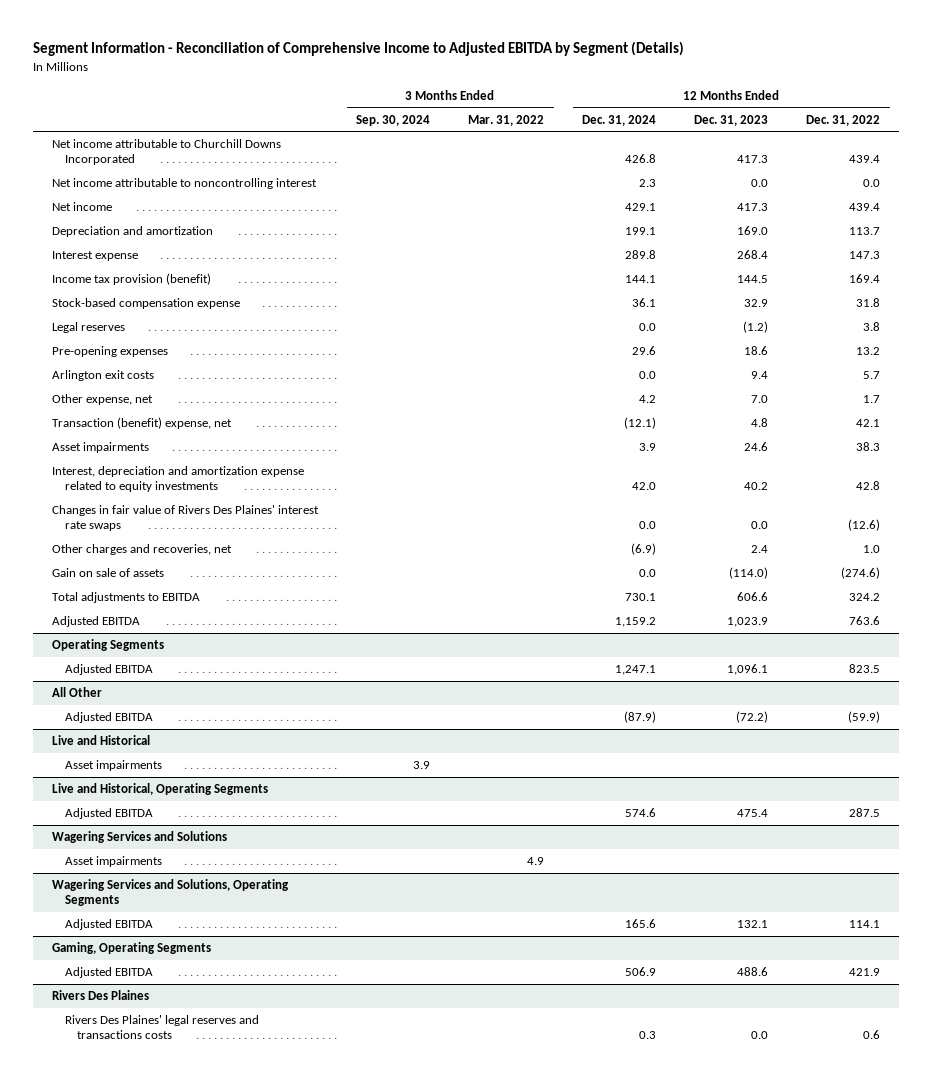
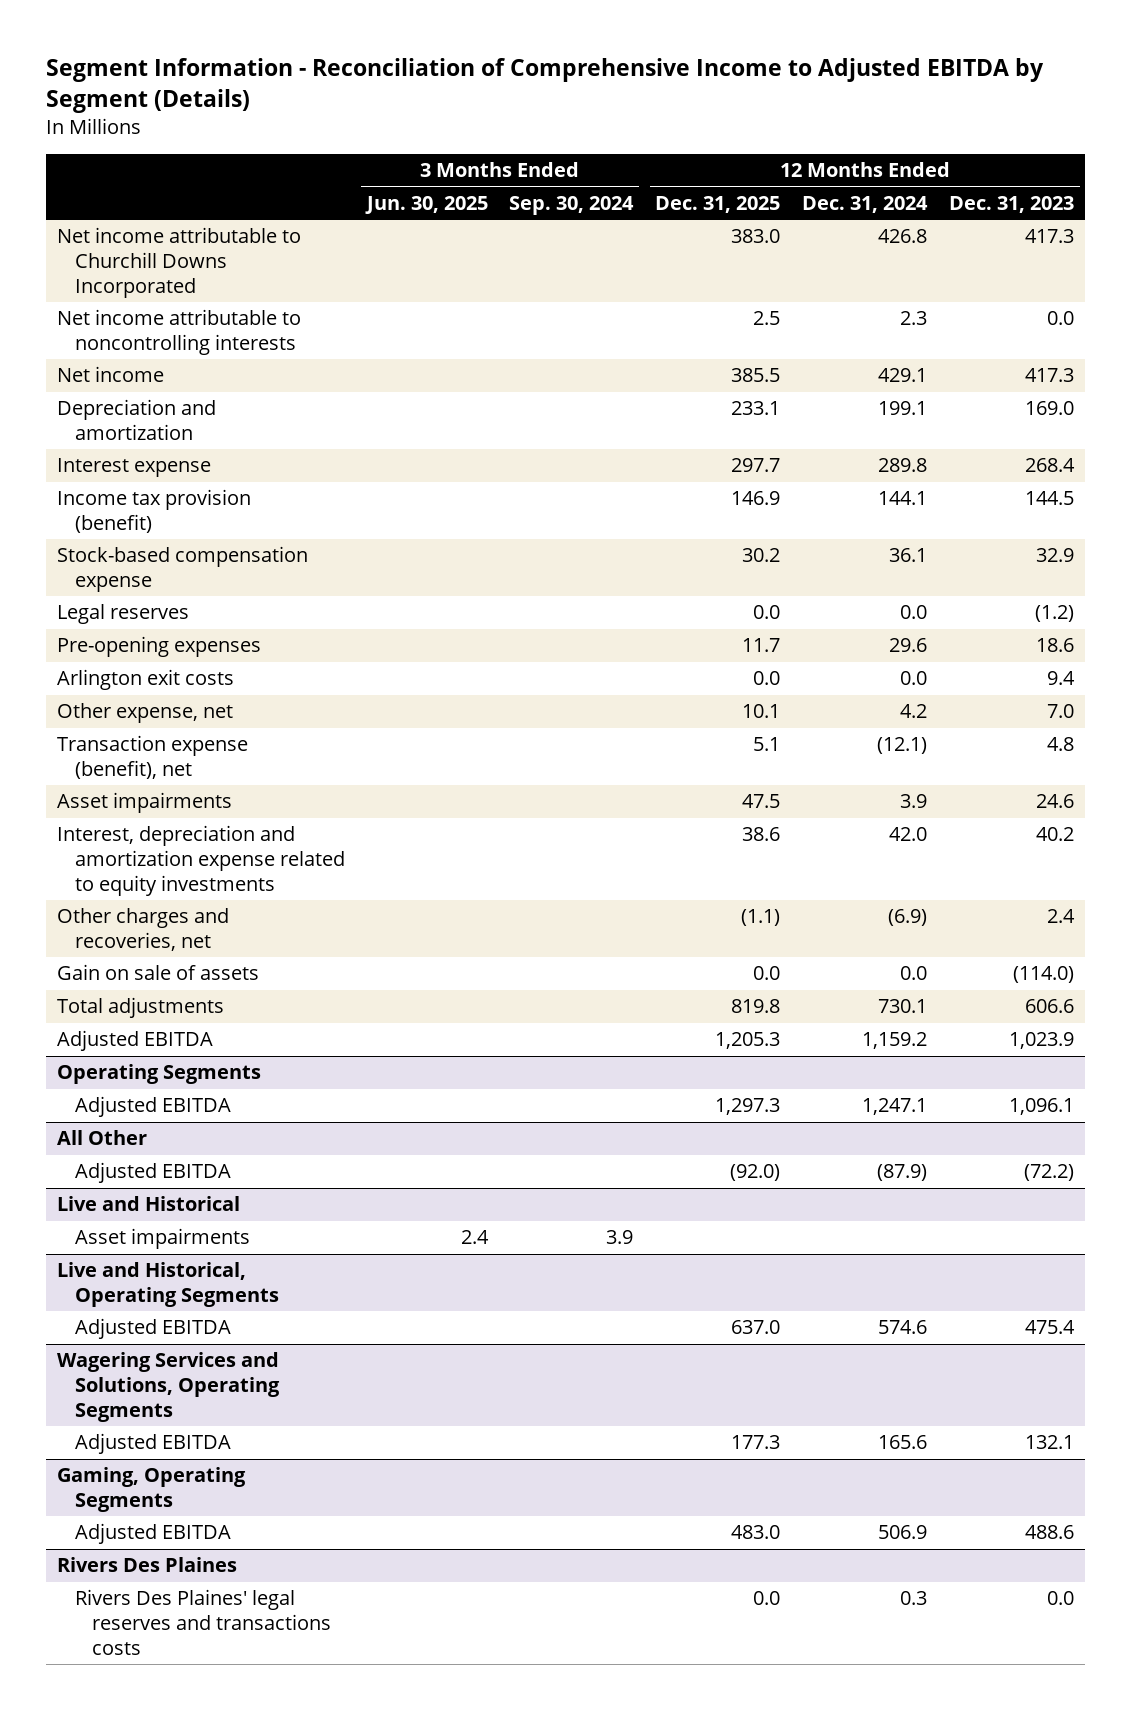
[468,114,545,126] Mar. 31, 2022 -> none
[806,114,881,126] Dec. 31, 2022 -> none
none -> [364,195,488,214] Jun. 30, 2025
none -> [655,195,781,213] Dec. 31, 2025
[52,178,318,190] Net income attributable to noncontrolling interest -> [56,309,301,355] Net income attributable to noncontrolling interests
[52,417,233,430] Transaction (benefit) expense, net -> [56,735,248,779] Transaction expense (benefit), net
[52,505,320,532] Changes in fair value of Rivers Des Plaines' interest rate swaps -> none
[52,592,201,604] Total adjustments to EBITDA -> [56,997,224,1019] Total adjustments
[52,831,228,844] Wagering Services and Solutions -> none
[64,856,162,868] Asset impairments -> none

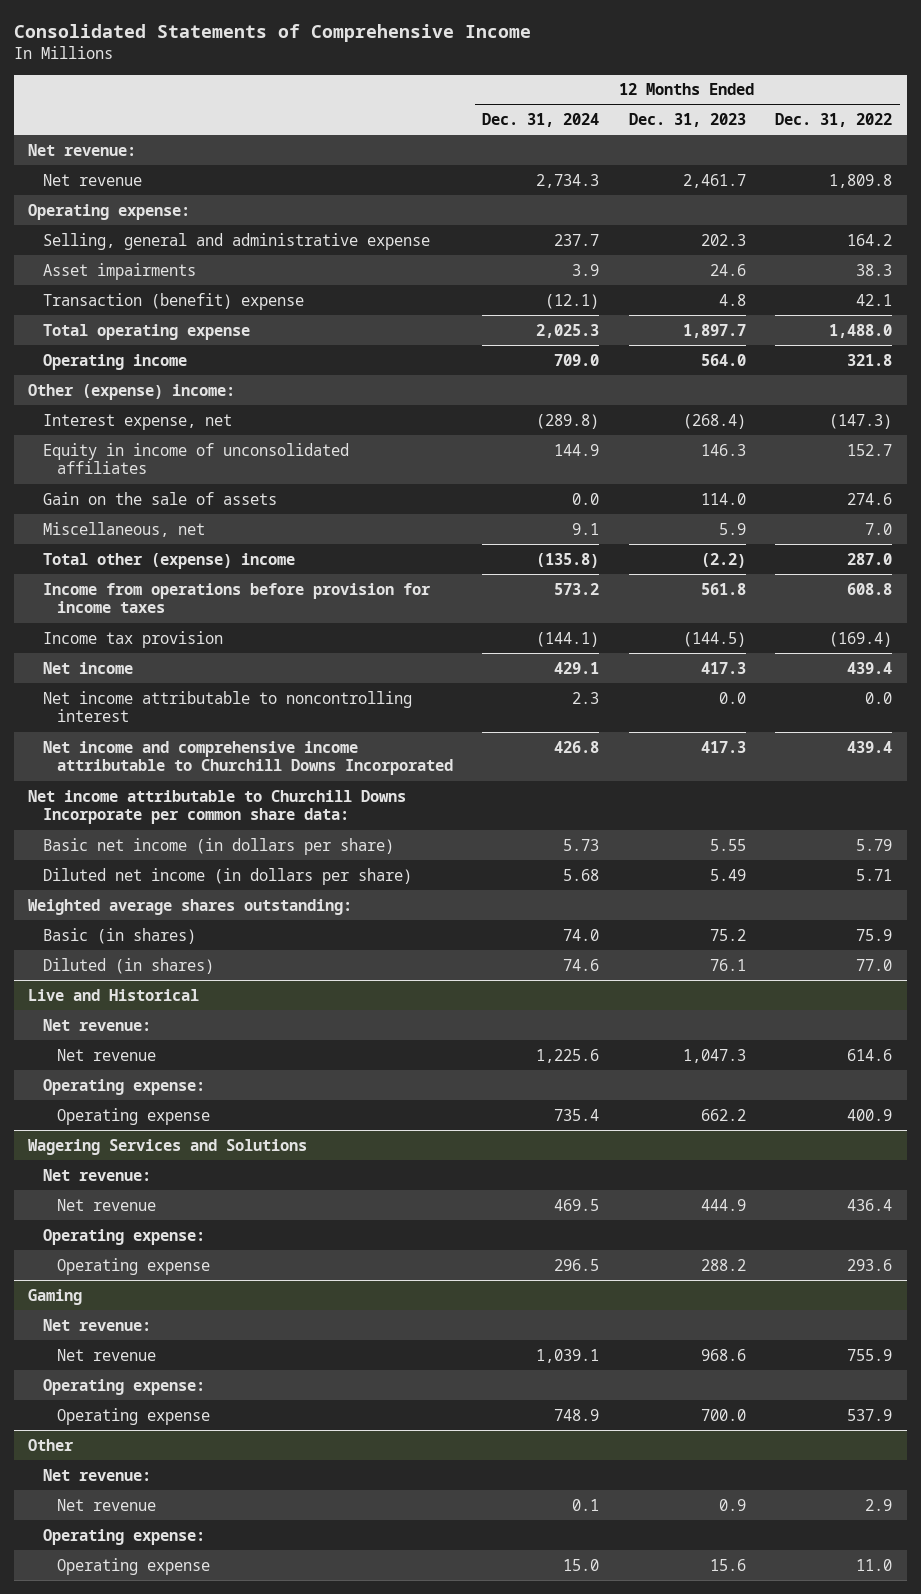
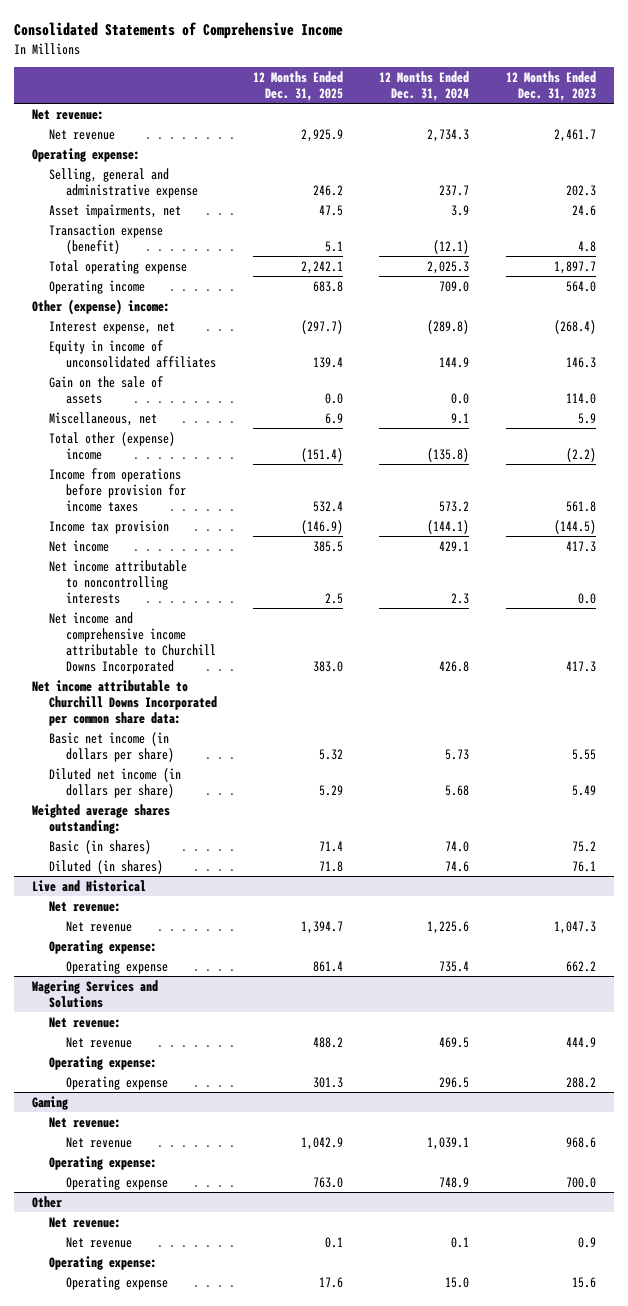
[775,113,893,128] Dec. 31, 2022 -> none
none -> [253,70,344,101] 12 Months Ended Dec. 31, 2025
[42,262,196,280] Asset impairments -> [49,203,182,218] Asset impairments, net
[42,292,304,310] Transaction (benefit) expense -> [49,223,164,254] Transaction expense (benefit)
[42,690,412,723] Net income attributable to noncontrolling interest -> [49,559,188,604] Net income attributable to noncontrolling interests
[28,789,407,825] Net income attributable to Churchill Downs Incorporate per common share data: -> [32,679,218,726] Net income attributable to Churchill Downs Incorporated per common share data:

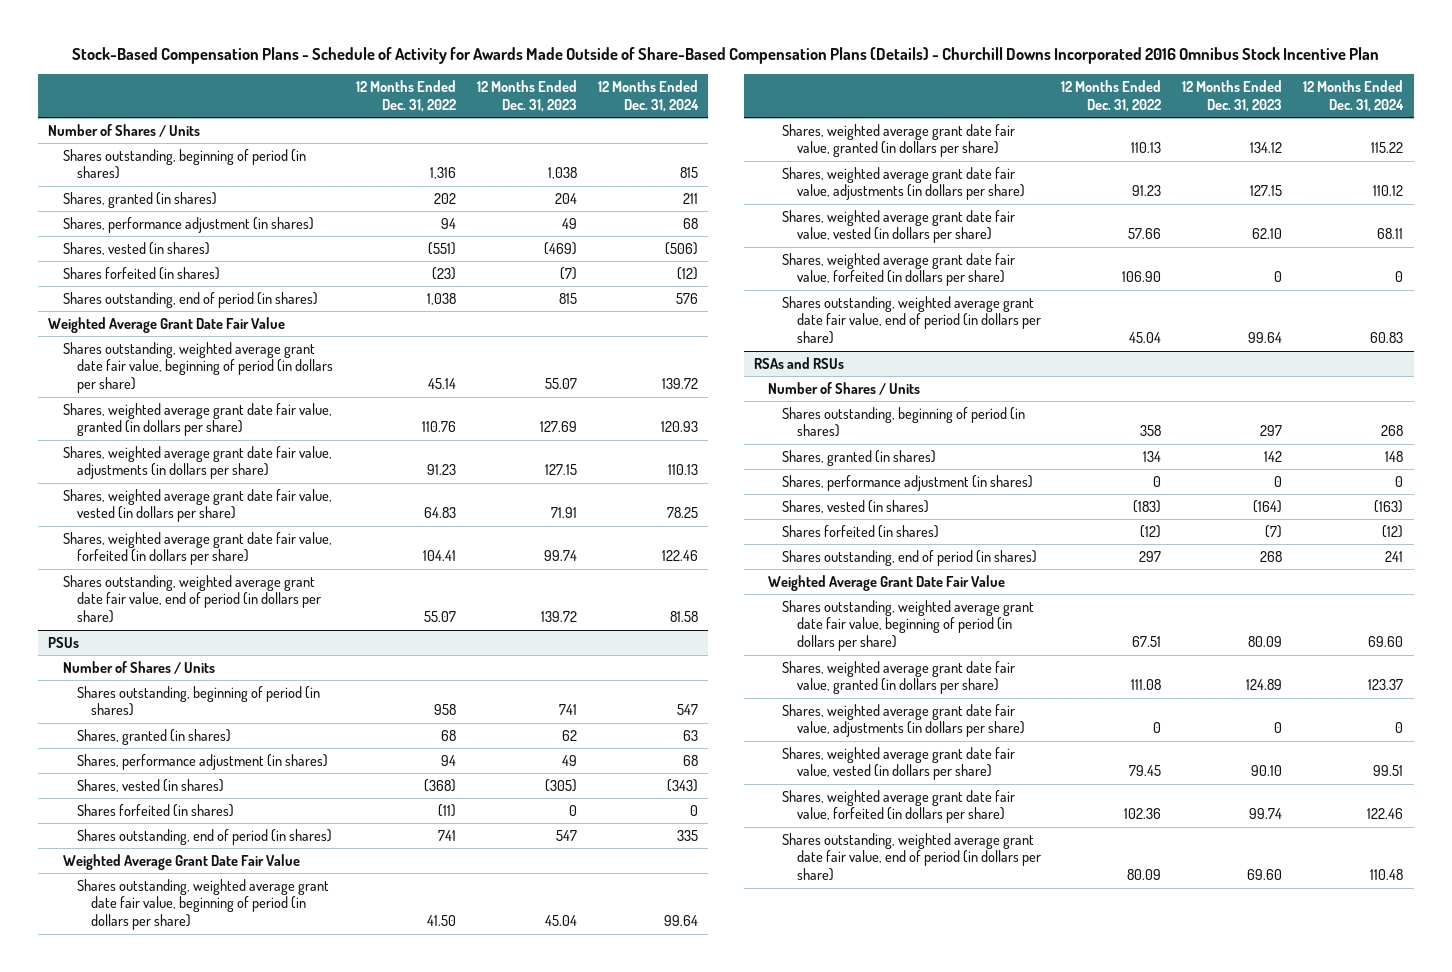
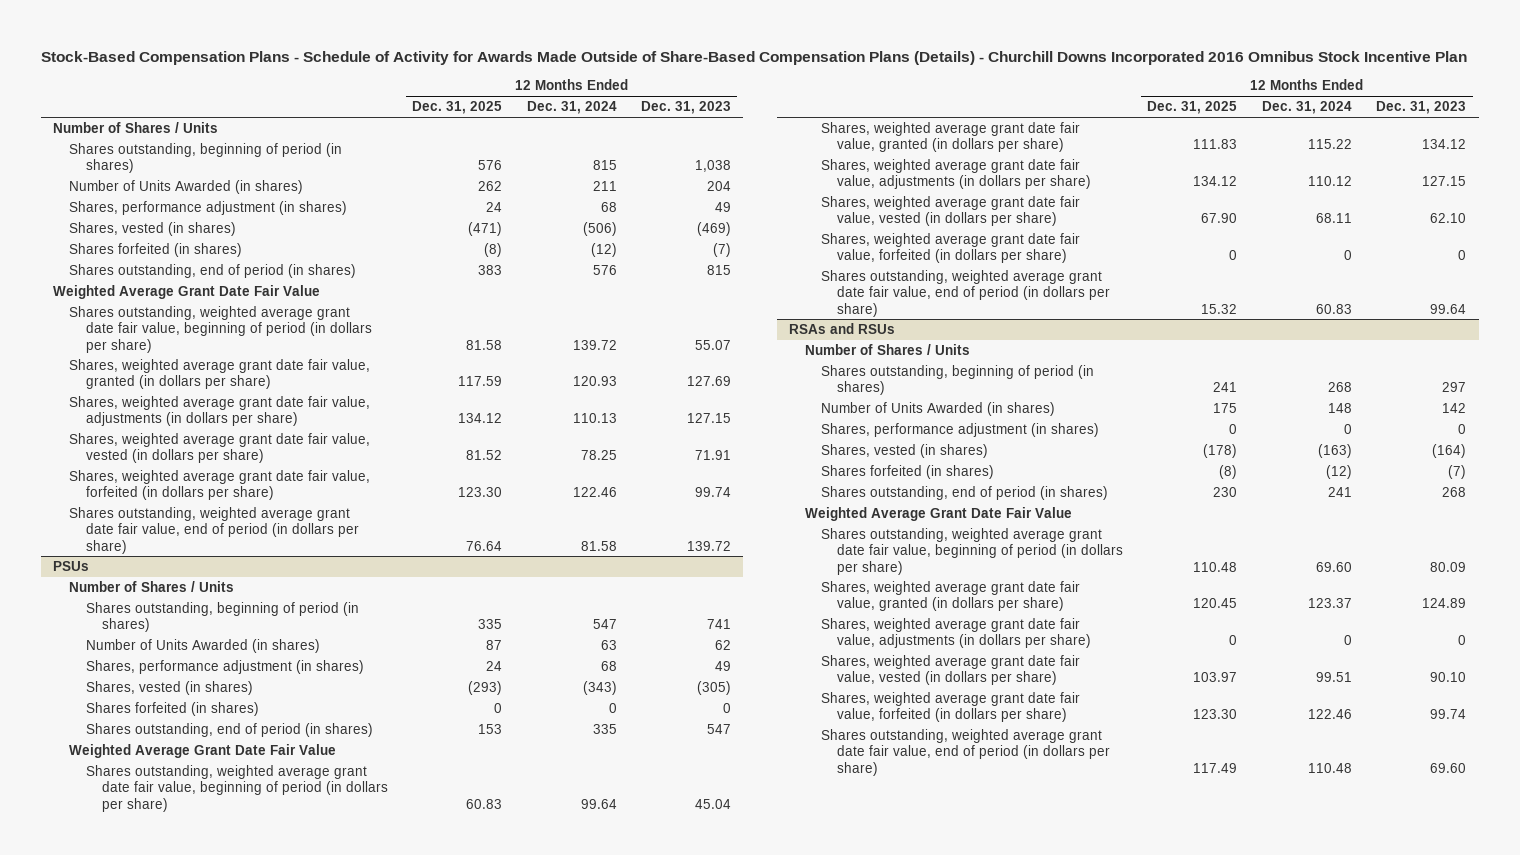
[355,80,456,112] 12 Months Ended Dec. 31, 2022 -> none
none -> [412,101,503,115] Dec. 31, 2025
[62,191,217,208] Shares, granted (in shares) -> [69,180,304,195] Number of Units Awarded (in shares)
[76,728,231,745] Shares, granted (in shares) -> [85,639,320,654] Number of Units Awarded (in shares)
[782,449,937,466] Shares, granted (in shares) -> [820,402,1055,417] Number of Units Awarded (in shares)

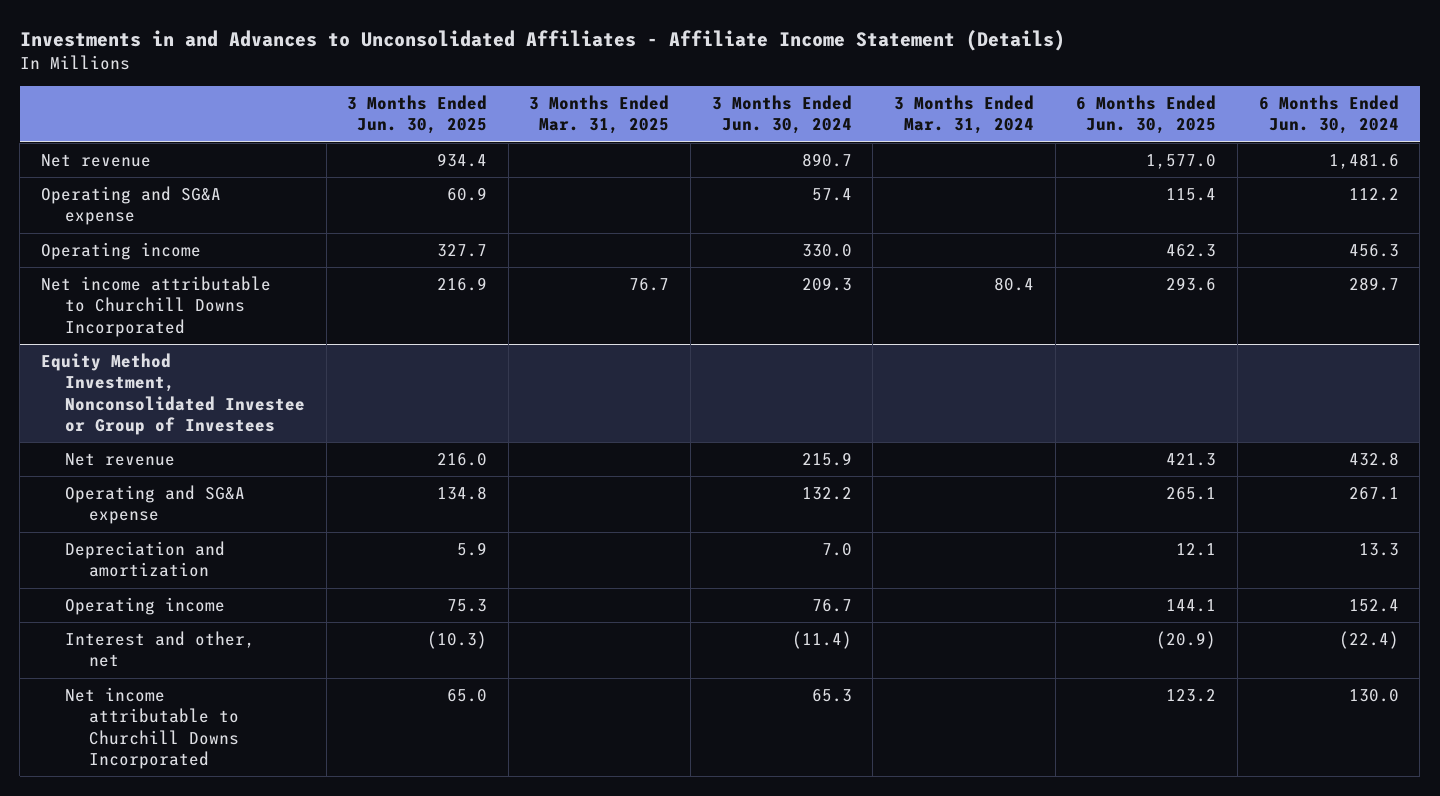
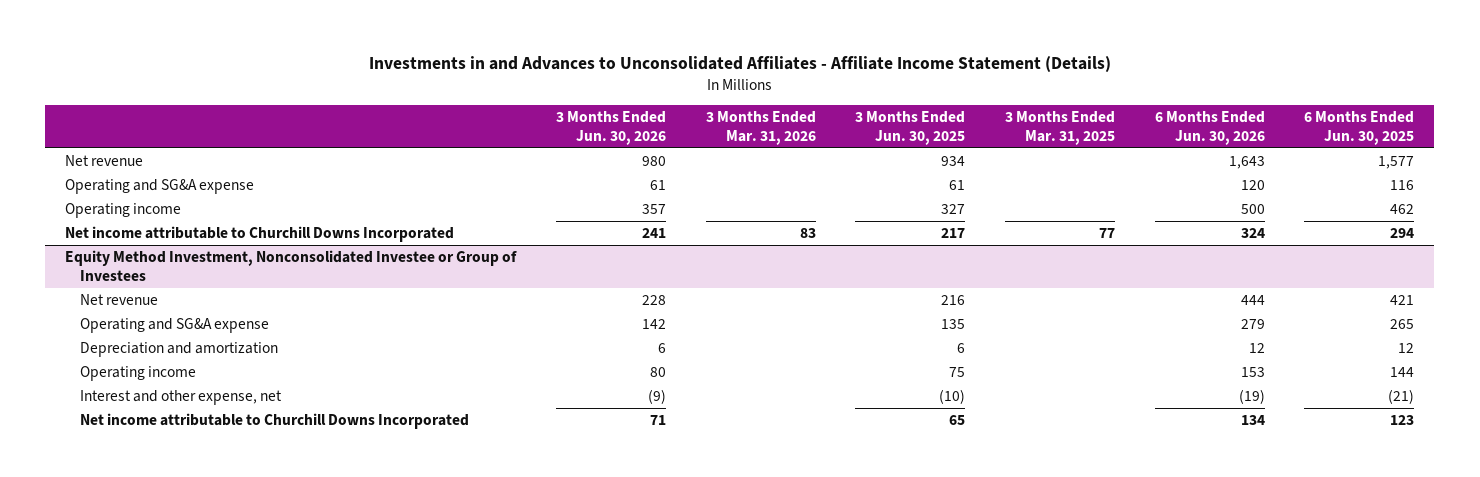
[711,95,852,135] 3 Months Ended Jun. 30, 2024 -> none
[894,95,1035,135] 3 Months Ended Mar. 31, 2024 -> none
[1258,95,1399,135] 6 Months Ended Jun. 30, 2024 -> none
none -> [555,111,666,145] 3 Months Ended Jun. 30, 2026
none -> [705,111,816,145] 3 Months Ended Mar. 31, 2026
none -> [1154,111,1265,145] 6 Months Ended Jun. 30, 2026
[437,153,488,168] 934.4 -> [941,156,966,167] 934
[1146,154,1217,170] 1,577.0 -> [1378,156,1415,170] 1,577
[447,187,488,202] 60.9 -> [949,180,966,191] 61
[1166,188,1217,202] 115.4 -> [1390,180,1415,191] 116
[437,244,488,258] 327.7 -> [941,204,966,215] 327
[1166,244,1217,258] 462.3 -> [1390,204,1415,215] 462
[437,277,488,292] 216.9 -> [941,228,966,239] 217
[629,278,670,292] 76.7 -> [1098,228,1115,239] 77
[1166,277,1217,292] 293.6 -> [1390,228,1415,239] 294
[437,453,488,467] 216.0 -> [941,295,966,306] 216
[1166,453,1217,467] 421.3 -> [1390,295,1415,306] 421
[437,486,488,501] 134.8 -> [941,319,966,330] 135
[1166,487,1217,501] 265.1 -> [1390,319,1415,330] 265
[457,542,488,557] 5.9 -> [957,343,966,354] 6
[1176,543,1217,557] 12.1 -> [1398,343,1415,354] 12
[447,599,488,613] 75.3 -> [949,367,966,378] 75
[1166,599,1217,613] 144.1 -> [1390,367,1415,378] 144
[64,631,255,668] Interest and other, net -> [79,390,282,406] Interest and other expense, net
[427,631,488,650] (10.3) -> [939,389,966,405] (10)
[1156,631,1217,650] (20.9) -> [1388,389,1415,405] (21)
[447,689,488,703] 65.0 -> [949,415,966,426] 65
[1166,689,1217,703] 123.2 -> [1390,415,1415,426] 123

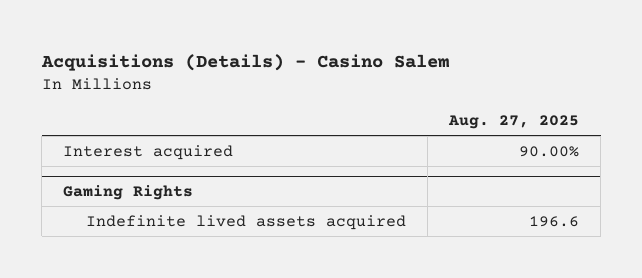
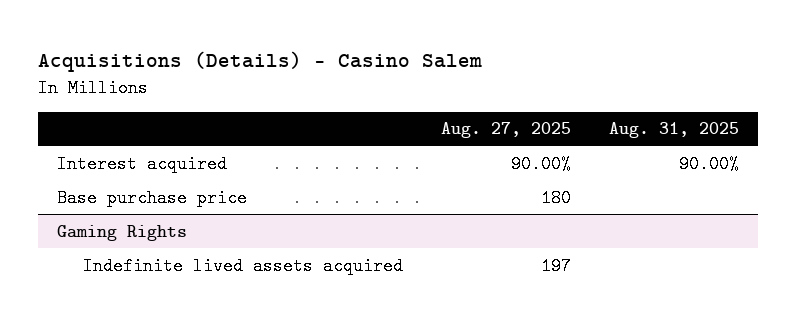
none -> [608,122,739,139] Aug. 31, 2025
none -> [56,188,247,207] Base purchase price
[529,215,580,227] 196.6 -> [541,256,572,275] 197

